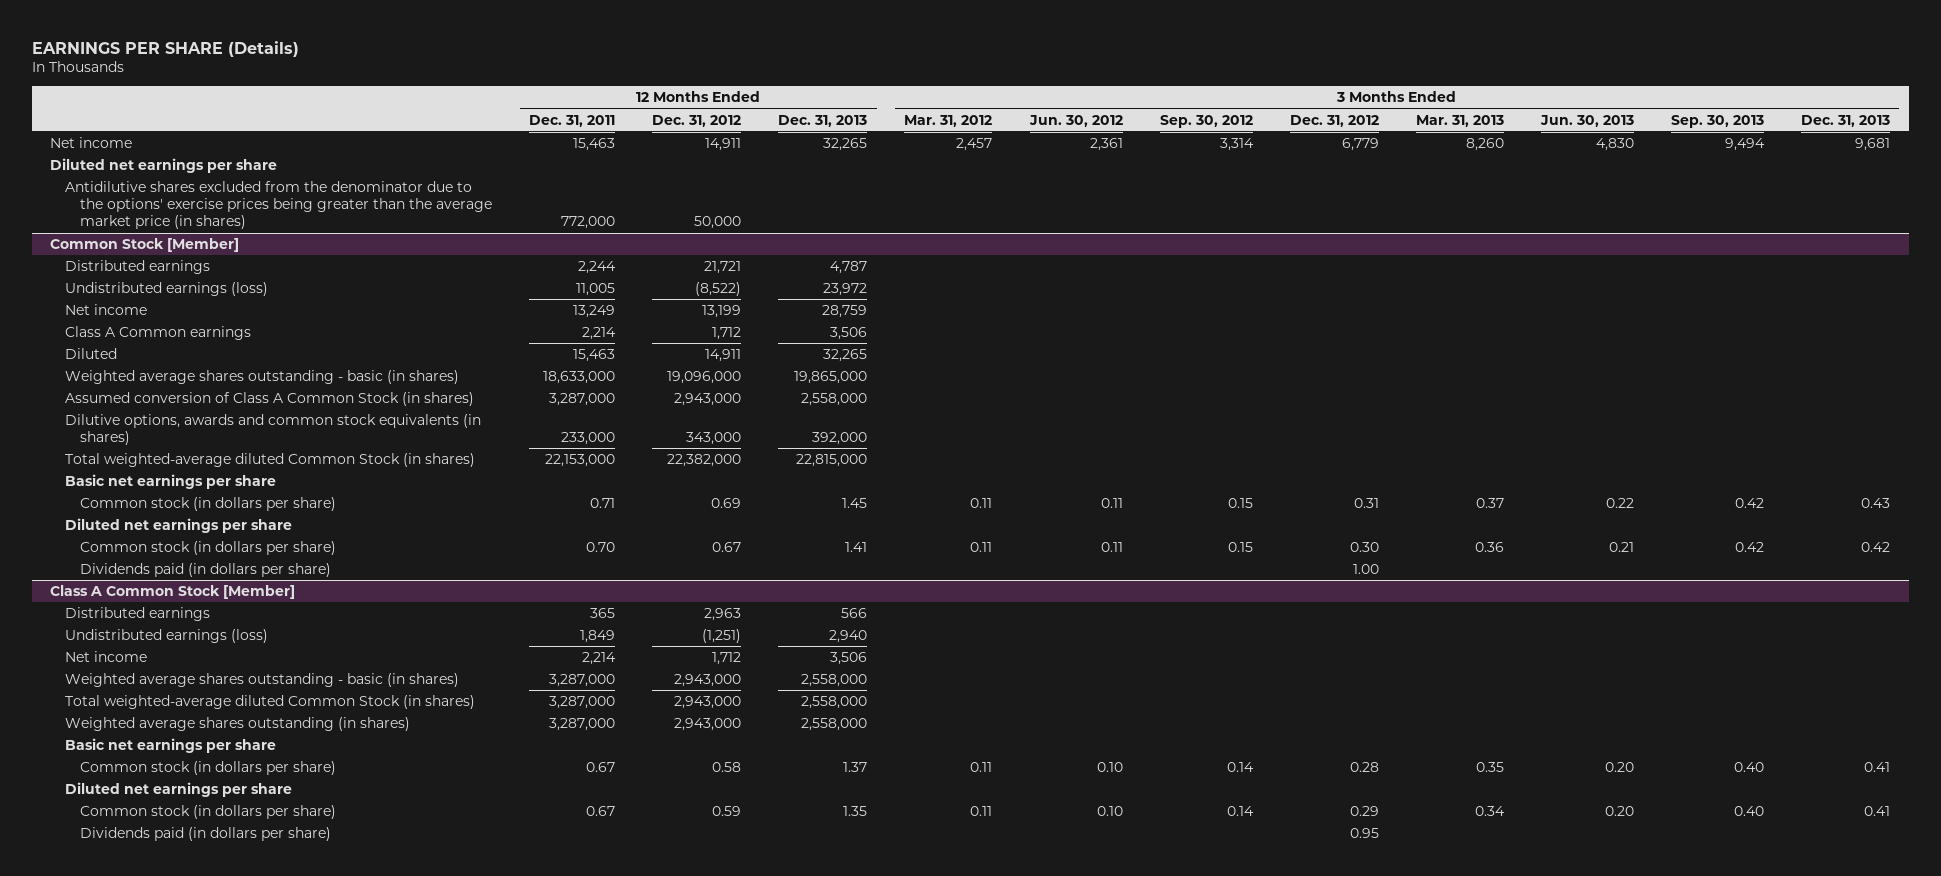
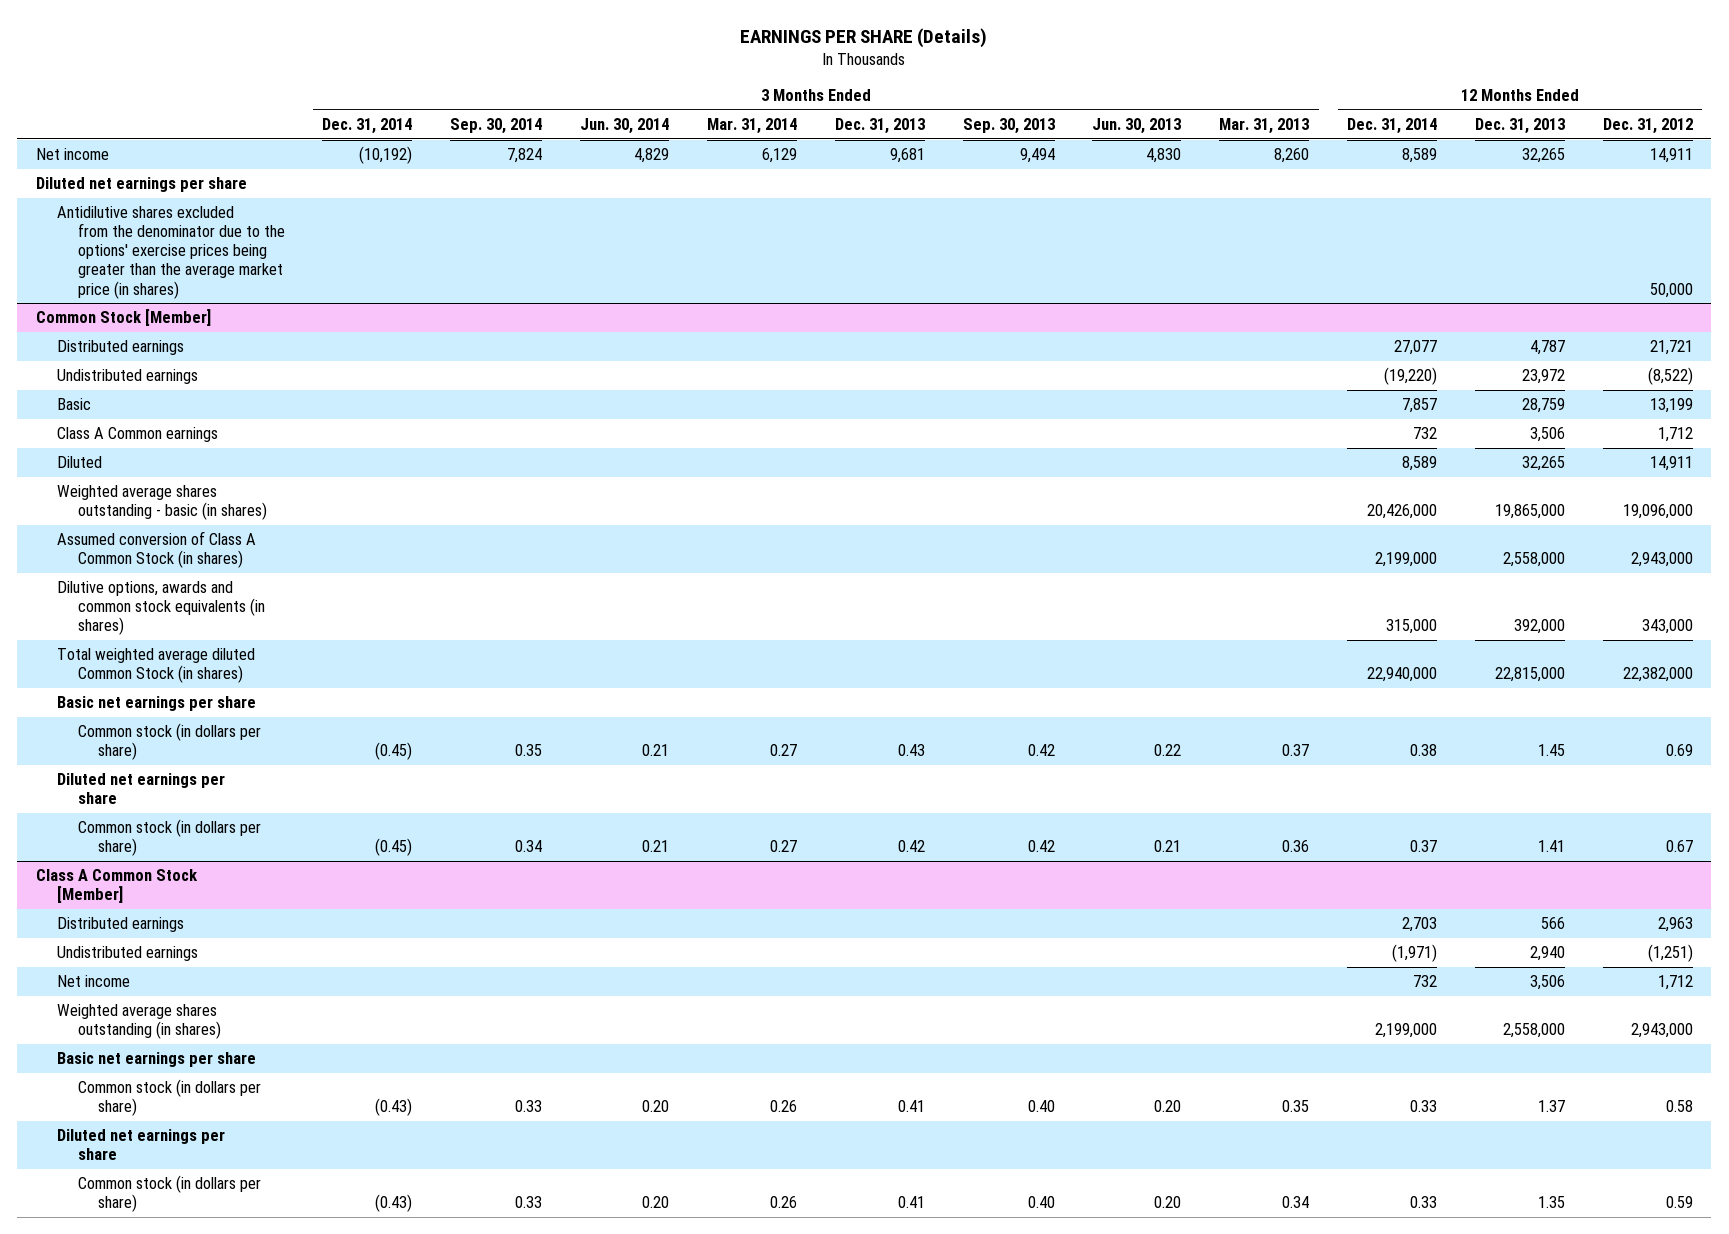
[529,114,616,127] Dec. 31, 2011 -> none
[904,114,993,127] Mar. 31, 2012 -> none
[1028,114,1123,127] Jun. 30, 2012 -> none
[1159,114,1253,128] Sep. 30, 2012 -> none
[1289,114,1379,127] Dec. 31, 2012 -> none
none -> [322,118,413,135] Dec. 31, 2014
none -> [450,118,543,135] Sep. 30, 2014
none -> [580,118,670,135] Jun. 30, 2014
none -> [706,118,797,135] Mar. 31, 2014
none -> [1346,118,1437,135] Dec. 31, 2014
[65,282,269,297] Undistributed earnings (loss) -> [56,369,198,385] Undistributed earnings
[65,304,148,316] Net income -> [56,398,91,411] Basic
[65,453,476,468] Total weighted-average diluted Common Stock (in shares) -> [56,648,255,684] Total weighted average diluted Common Stock (in shares)
[80,563,332,578] Dividends paid (in dollars per share) -> none
[65,629,269,644] Undistributed earnings (loss) -> [56,946,198,962] Undistributed earnings
[65,673,460,688] Weighted average shares outstanding - basic (in shares) -> none
[65,695,476,710] Total weighted-average diluted Common Stock (in shares) -> none
[80,827,332,842] Dividends paid (in dollars per share) -> none

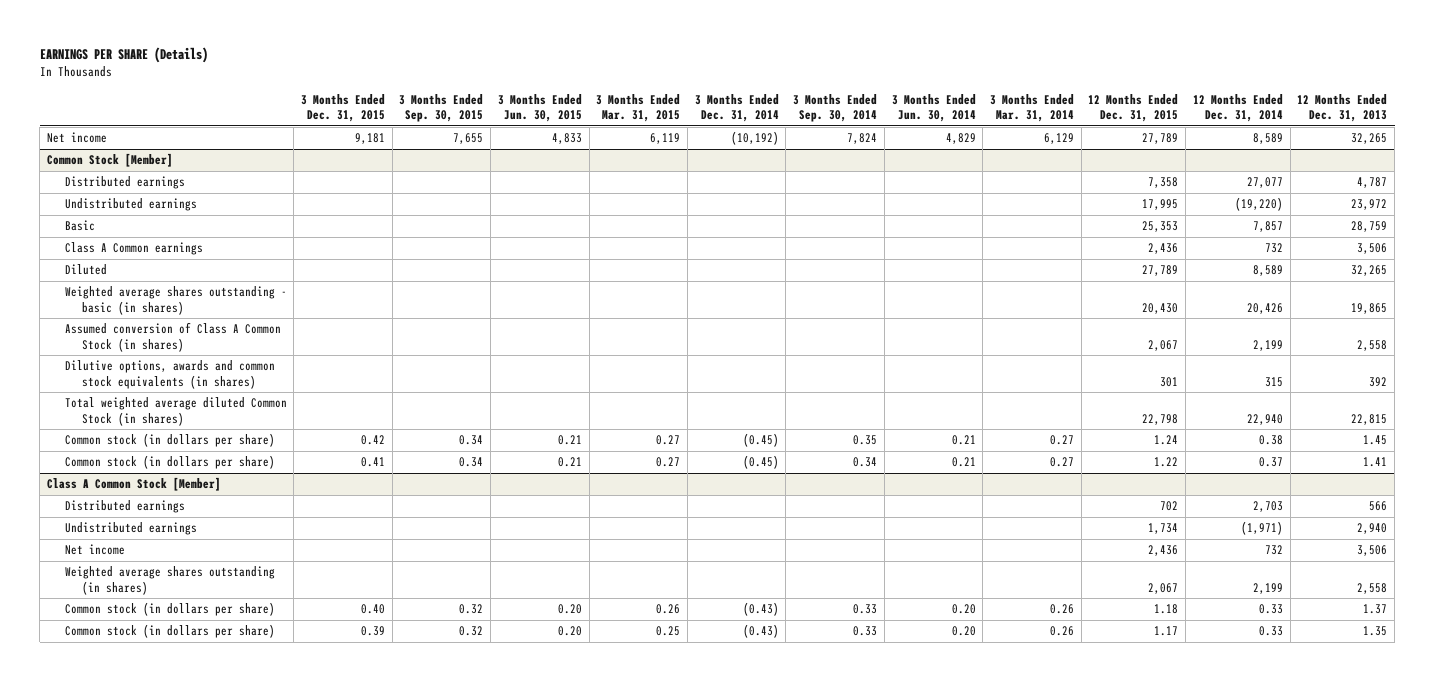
[834,118,925,135] Dec. 31, 2013 -> none
[962,118,1055,135] Sep. 30, 2013 -> none
[1092,118,1182,135] Jun. 30, 2013 -> none
[1219,118,1310,135] Mar. 31, 2013 -> none
[1602,118,1693,135] Dec. 31, 2012 -> none
none -> [301,93,386,122] 3 Months Ended Dec. 31, 2015
none -> [399,93,484,122] 3 Months Ended Sep. 30, 2015
none -> [497,93,582,122] 3 Months Ended Jun. 30, 2015
none -> [596,93,681,122] 3 Months Ended Mar. 31, 2015
none -> [1088,93,1179,122] 12 Months Ended Dec. 31, 2015
[36,177,248,193] Diluted net earnings per share -> none
[56,206,285,299] Antidilutive shares excluded from the denominator due to the options' exercise prices being greater than the average market price (in shares) -> none
[56,696,256,712] Basic net earnings per share -> none
[1366,504,1437,520] 20,426,000 -> [1246,302,1283,314] 20,426
[1494,504,1565,520] 19,865,000 -> [1351,302,1388,314] 19,865
[1374,552,1437,568] 2,199,000 -> [1252,339,1283,351] 2,199
[1502,552,1565,568] 2,558,000 -> [1357,339,1388,351] 2,558
[1385,619,1437,635] 315,000 -> [1264,376,1283,387] 315
[1513,619,1565,635] 392,000 -> [1369,376,1388,387] 392
[1366,667,1437,683] 22,940,000 -> [1246,413,1283,425] 22,940
[1494,667,1565,683] 22,815,000 -> [1351,413,1388,425] 22,815
[56,773,225,805] Diluted net earnings per share -> none
[56,1052,256,1068] Basic net earnings per share -> none
[1374,1023,1437,1039] 2,199,000 -> [1252,582,1283,594] 2,199
[1502,1023,1565,1039] 2,558,000 -> [1357,582,1388,594] 2,558
[56,1129,225,1161] Diluted net earnings per share -> none

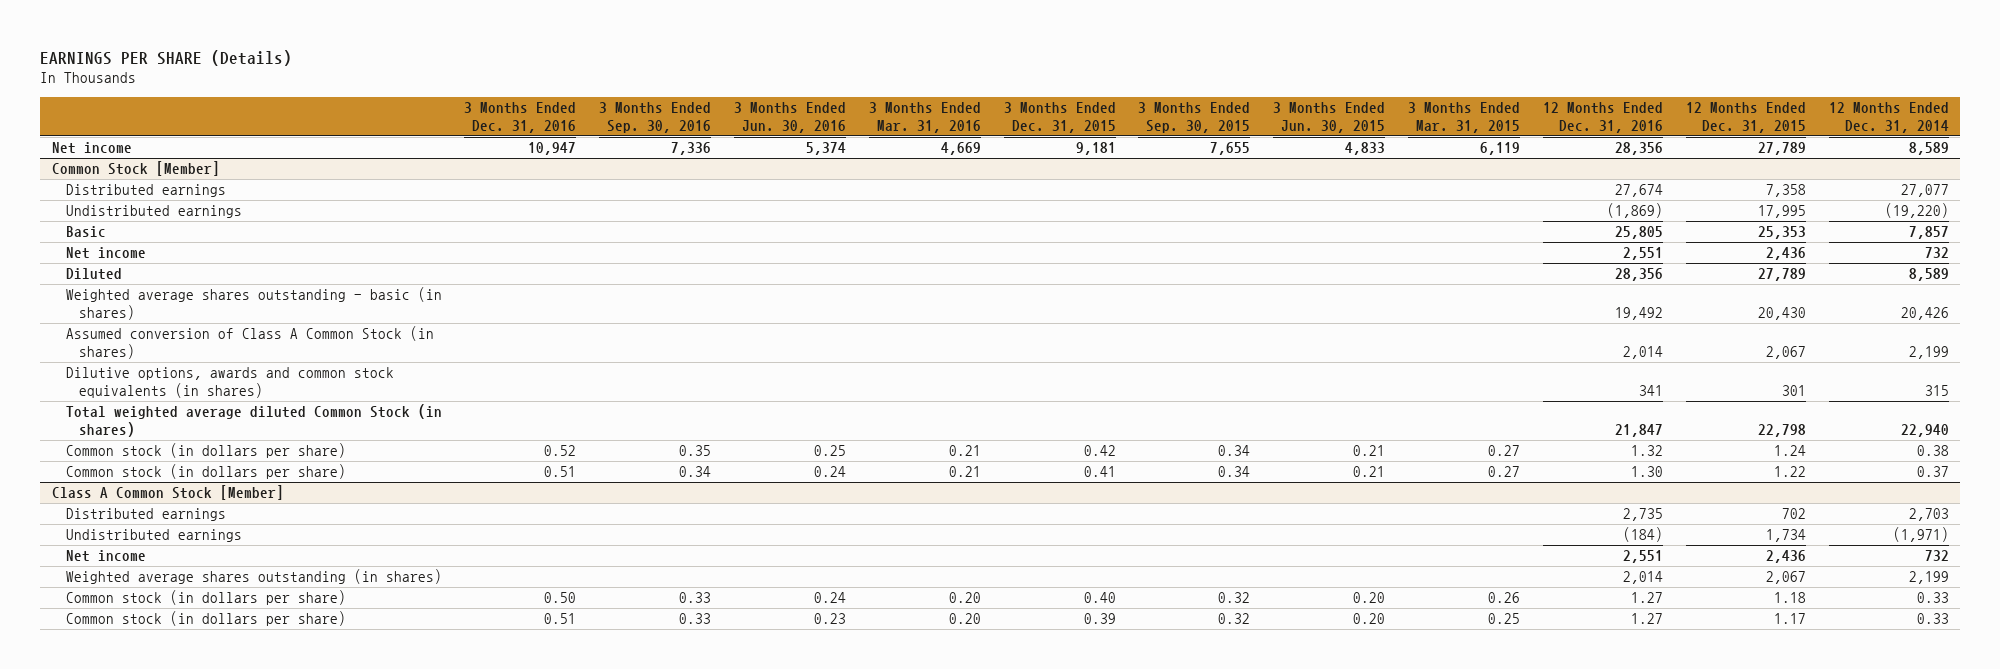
[694,93,779,122] 3 Months Ended Dec. 31, 2014 -> none
[793,93,878,122] 3 Months Ended Sep. 30, 2014 -> none
[891,93,976,122] 3 Months Ended Jun. 30, 2014 -> none
[990,93,1075,122] 3 Months Ended Mar. 31, 2014 -> none
[1297,93,1388,122] 12 Months Ended Dec. 31, 2013 -> none
none -> [464,102,577,133] 3 Months Ended Dec. 31, 2016
none -> [599,102,712,133] 3 Months Ended Sep. 30, 2016
none -> [734,102,847,133] 3 Months Ended Jun. 30, 2016
none -> [868,102,981,133] 3 Months Ended Mar. 31, 2016
none -> [1542,102,1663,133] 12 Months Ended Dec. 31, 2016
[64,242,203,256] Class A Common earnings -> [65,247,146,260] Net income

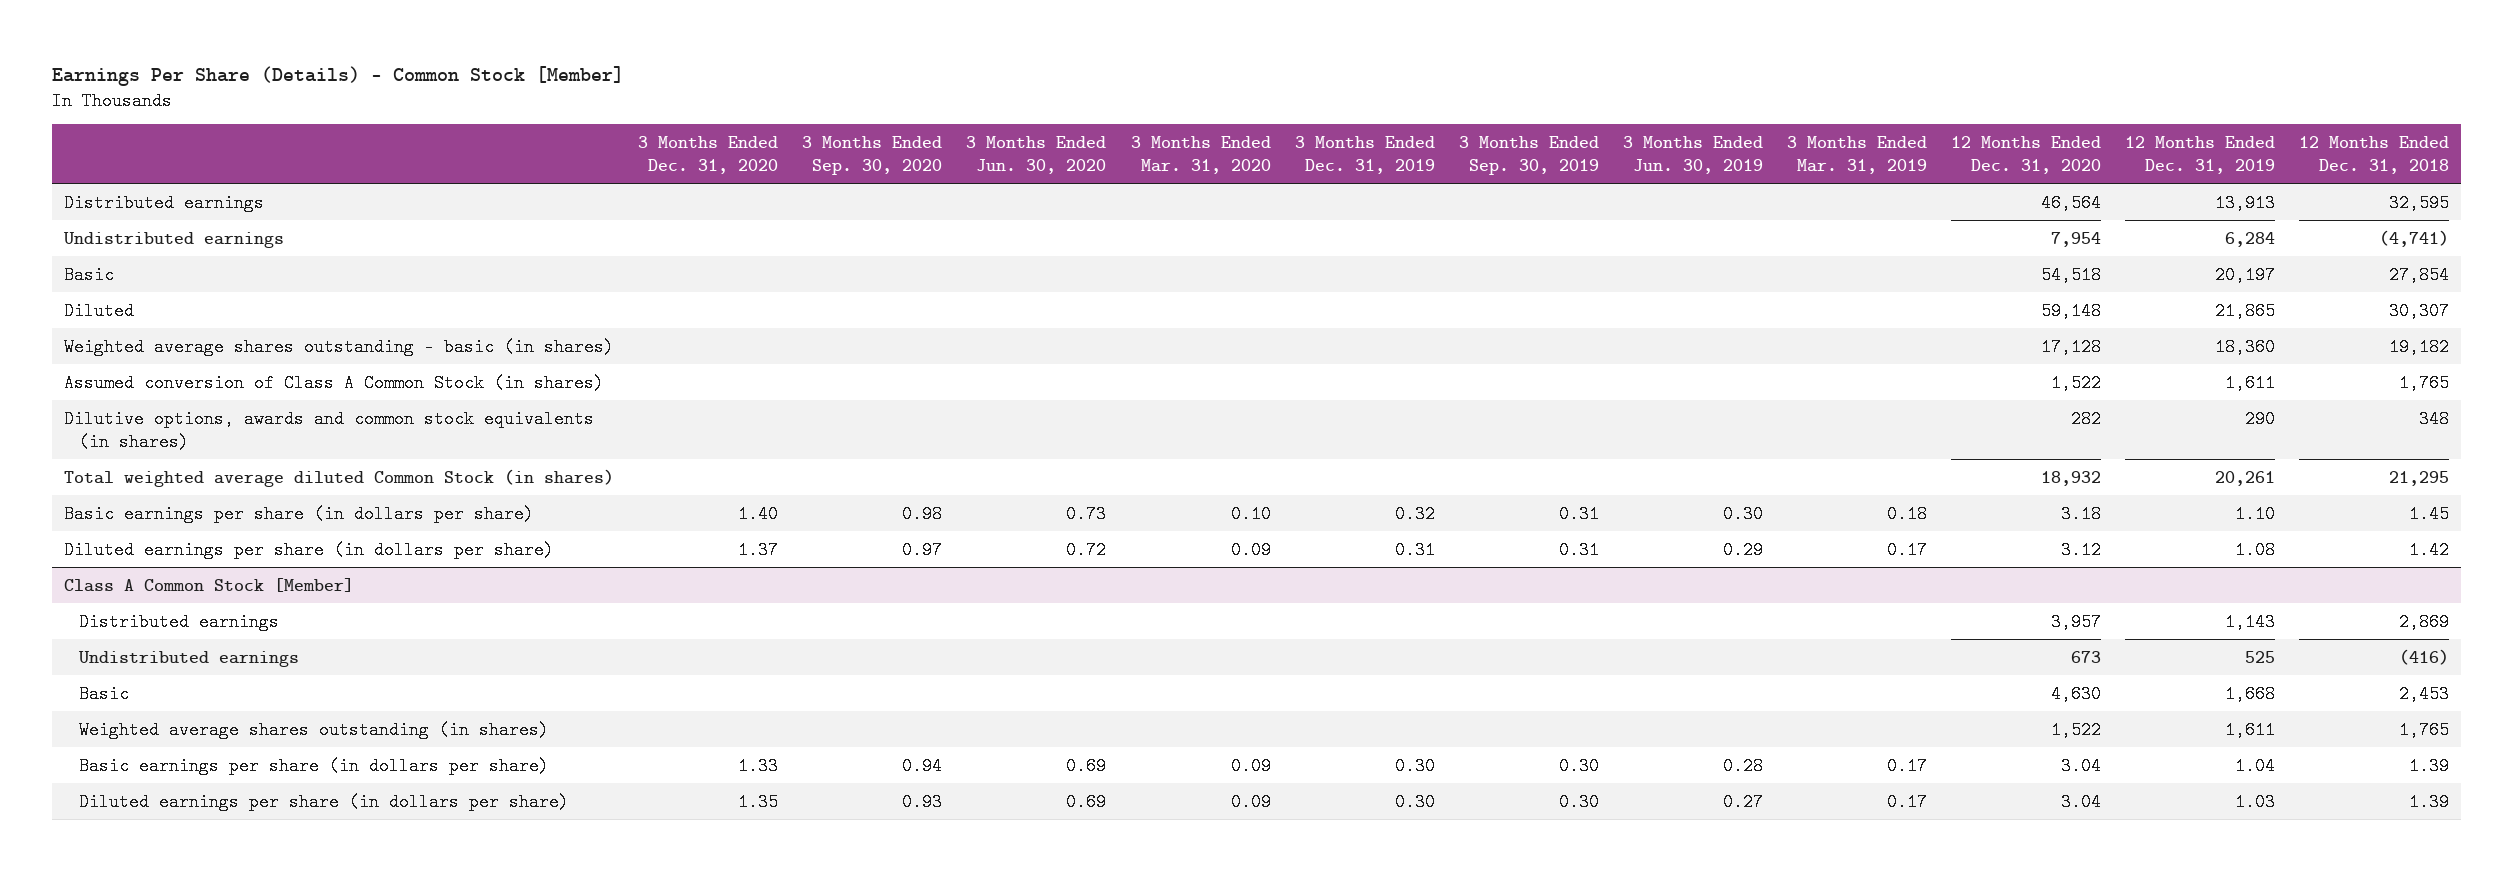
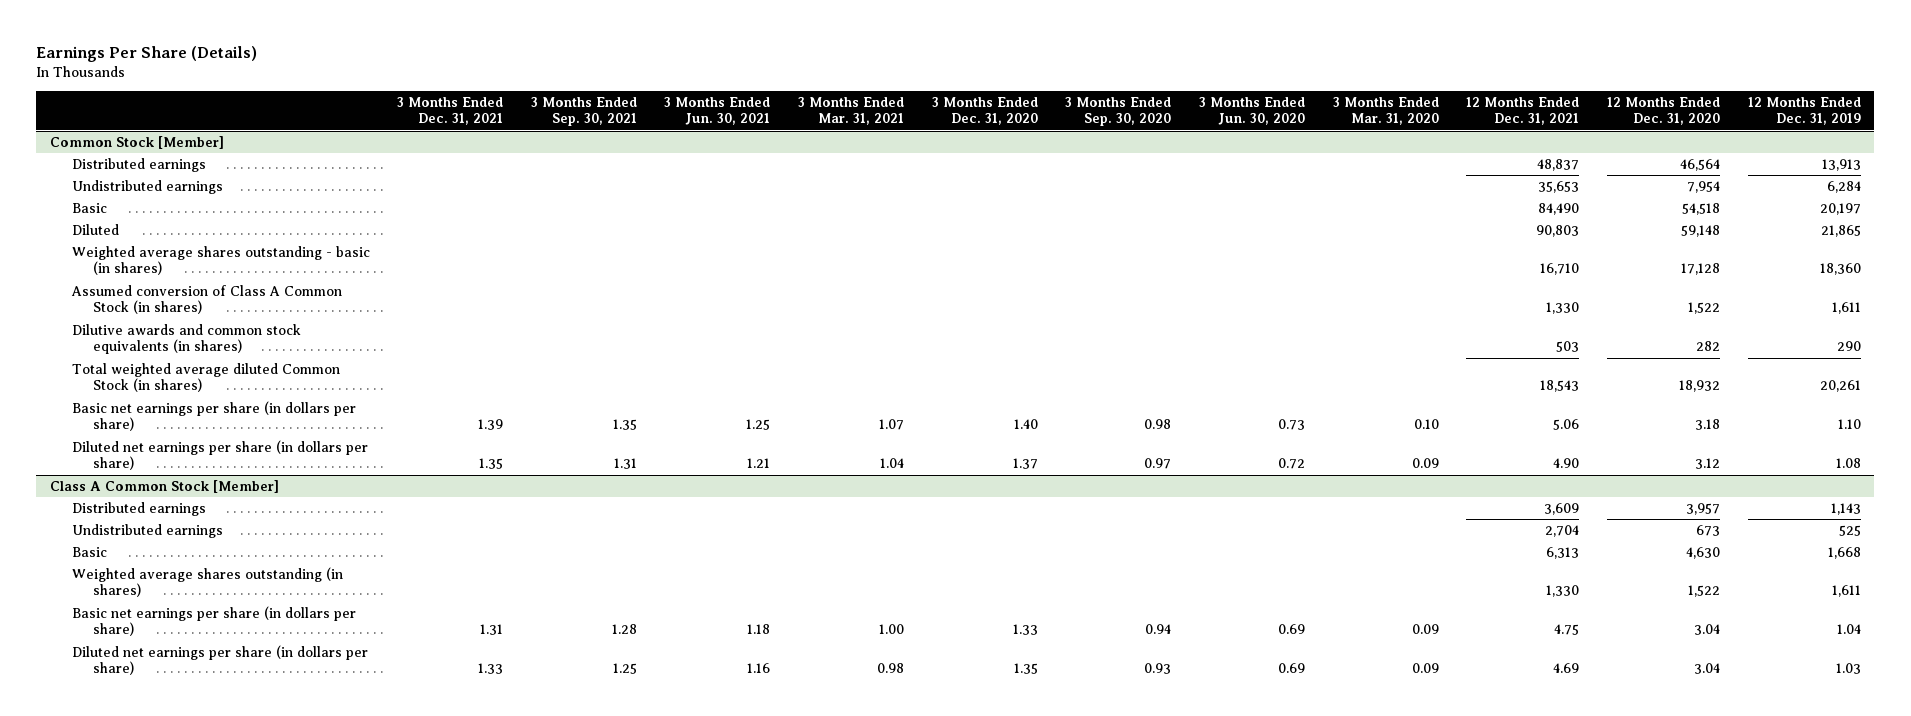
[51,65,624,86] Earnings Per Share (Details) - Common Stock [Member] -> [36,46,258,63] Earnings Per Share (Details)
[1294,135,1435,174] 3 Months Ended Dec. 31, 2019 -> none
[1458,135,1599,175] 3 Months Ended Sep. 30, 2019 -> none
[1622,135,1763,174] 3 Months Ended Jun. 30, 2019 -> none
[1787,135,1928,174] 3 Months Ended Mar. 31, 2019 -> none
[2299,135,2450,174] 12 Months Ended Dec. 31, 2018 -> none
none -> [397,96,504,126] 3 Months Ended Dec. 31, 2021
none -> [530,96,637,127] 3 Months Ended Sep. 30, 2021
none -> [664,96,771,126] 3 Months Ended Jun. 30, 2021
none -> [798,96,905,126] 3 Months Ended Mar. 31, 2021
none -> [1466,96,1580,126] 12 Months Ended Dec. 31, 2021
none -> [50,135,225,149] Common Stock [Member]
[64,409,595,451] Dilutive options, awards and common stock equivalents (in shares) -> [71,323,301,355] Dilutive awards and common stock equivalents (in shares)
[64,504,535,523] Basic earnings per share (in dollars per share) -> [71,400,356,432] Basic net earnings per share (in dollars per share)
[64,540,555,559] Diluted earnings per share (in dollars per share) -> [71,439,368,471] Diluted net earnings per share (in dollars per share)
[79,756,550,775] Basic earnings per share (in dollars per share) -> [71,605,356,637] Basic net earnings per share (in dollars per share)
[79,792,570,811] Diluted earnings per share (in dollars per share) -> [71,644,368,676] Diluted net earnings per share (in dollars per share)

